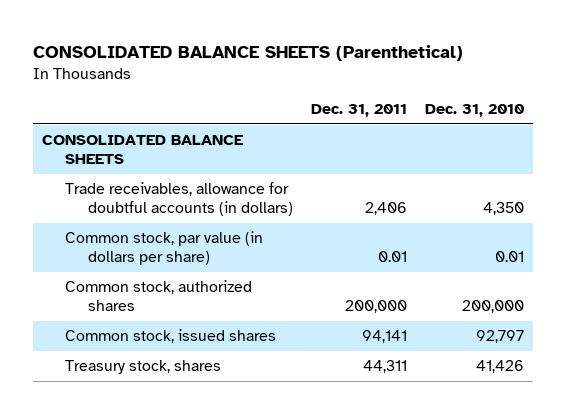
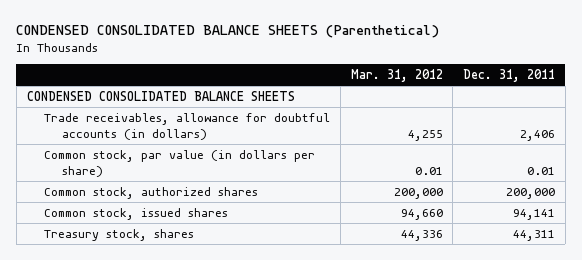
[33,44,464,61] CONSOLIDATED BALANCE SHEETS (Parenthetical) -> [16,25,440,39] CONDENSED CONSOLIDATED BALANCE SHEETS (Parenthetical)
[424,104,524,118] Dec. 31, 2010 -> none
none -> [350,69,443,83] Mar. 31, 2012
[42,135,244,165] CONSOLIDATED BALANCE SHEETS -> [26,90,295,101] CONDENSED CONSOLIDATED BALANCE SHEETS

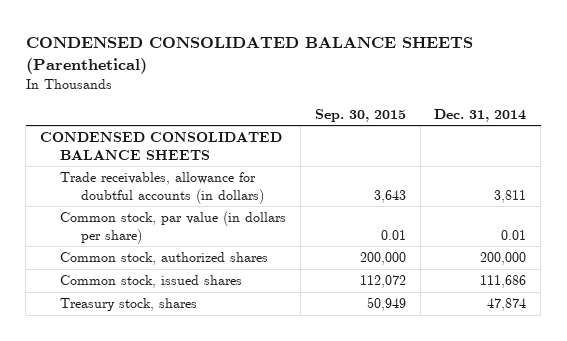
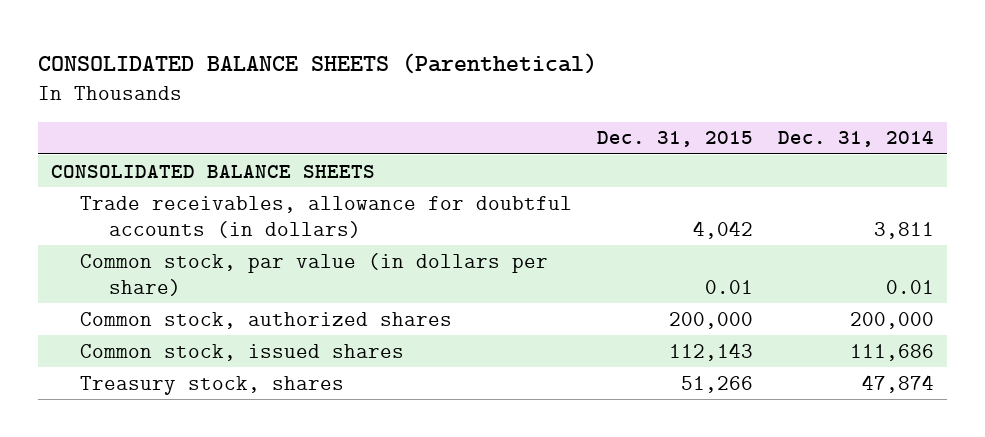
[25,36,473,74] CONDENSED CONSOLIDATED BALANCE SHEETS (Parenthetical) -> [38,53,598,75] CONSOLIDATED BALANCE SHEETS (Parenthetical)
[314,108,406,122] Sep. 30, 2015 -> none
none -> [597,131,754,148] Dec. 31, 2015
[40,132,283,160] CONDENSED CONSOLIDATED BALANCE SHEETS -> [50,164,375,178] CONSOLIDATED BALANCE SHEETS

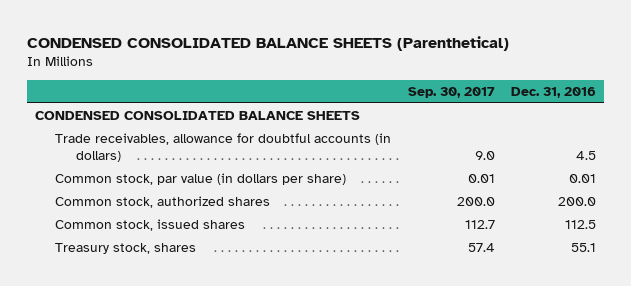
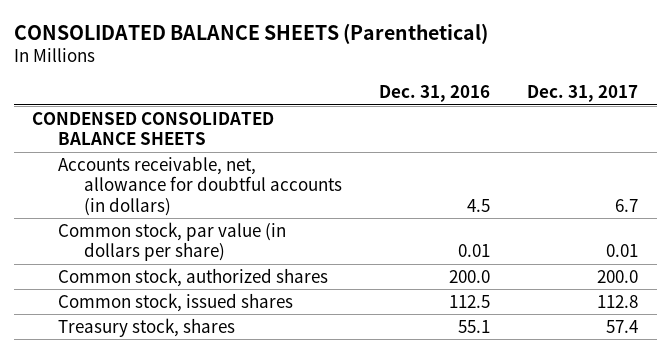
[26,35,509,51] CONDENSED CONSOLIDATED BALANCE SHEETS (Parenthetical) -> [13,22,488,44] CONSOLIDATED BALANCE SHEETS (Parenthetical)
[407,87,495,99] Sep. 30, 2017 -> none
none -> [527,85,639,103] Dec. 31, 2017
[55,133,392,162] Trade receivables, allowance for doubtful accounts (in dollars) -> [58,155,343,216] Accounts receivable, net, allowance for doubtful accounts (in dollars)

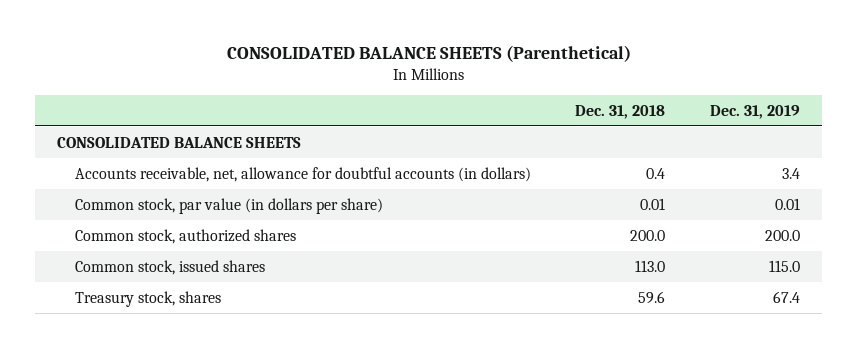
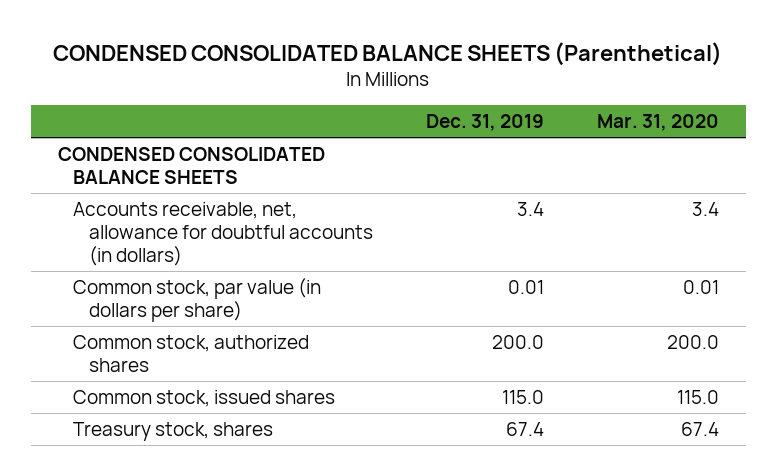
[226,45,631,63] CONSOLIDATED BALANCE SHEETS (Parenthetical) -> [53,41,723,66] CONDENSED CONSOLIDATED BALANCE SHEETS (Parenthetical)
[575,104,666,119] Dec. 31, 2018 -> none
none -> [596,114,719,132] Mar. 31, 2020
[57,136,302,148] CONSOLIDATED BALANCE SHEETS -> [57,146,325,184] CONDENSED CONSOLIDATED BALANCE SHEETS

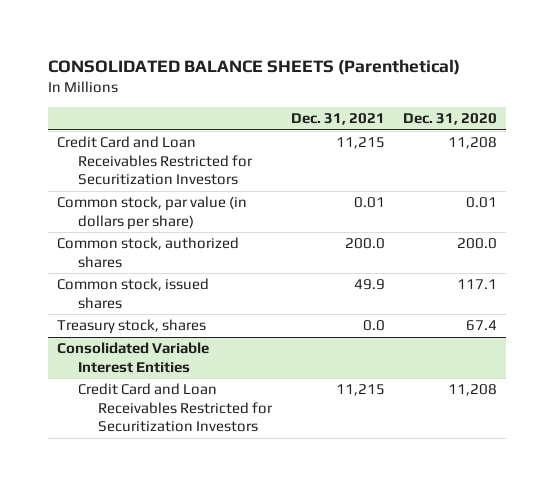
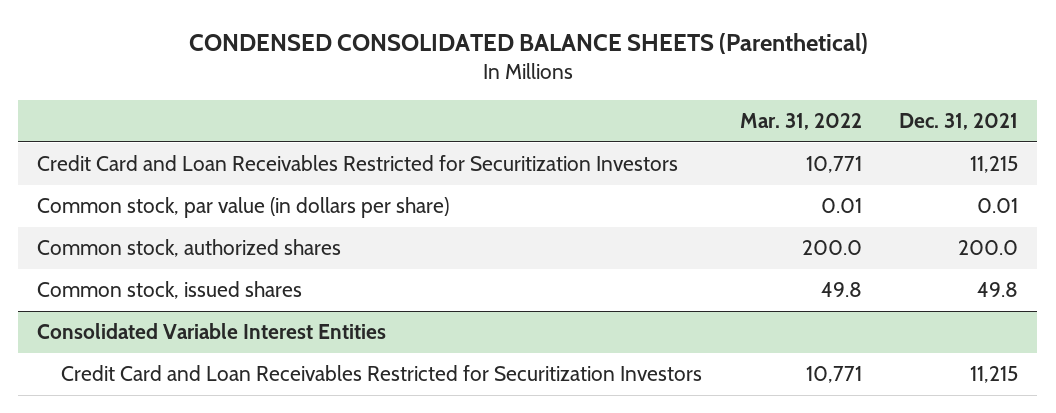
[48,58,461,75] CONSOLIDATED BALANCE SHEETS (Parenthetical) -> [188,32,868,54] CONDENSED CONSOLIDATED BALANCE SHEETS (Parenthetical)
[402,113,497,126] Dec. 31, 2020 -> none
none -> [739,112,862,130] Mar. 31, 2022
[57,319,207,335] Treasury stock, shares -> none
[353,279,385,291] 49.9 -> [977,282,1019,298] 49.8

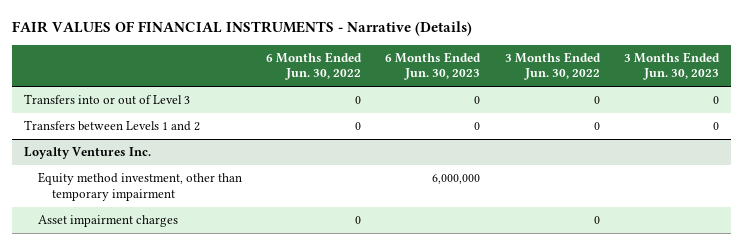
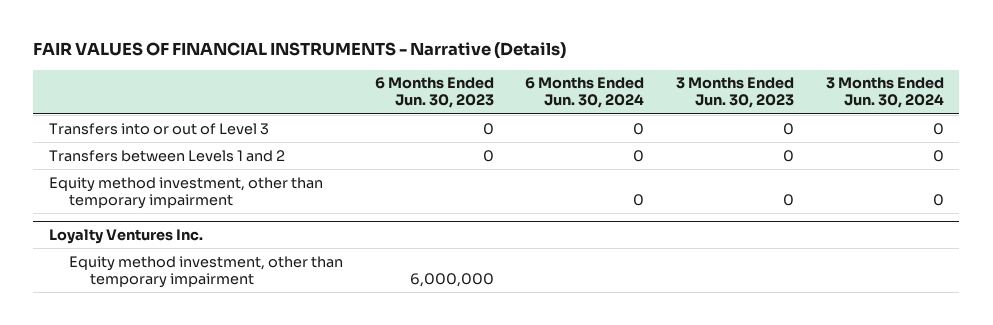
[266,51,363,81] 6 Months Ended Jun. 30, 2022 -> none
[504,51,601,81] 3 Months Ended Jun. 30, 2022 -> none
none -> [525,77,645,109] 6 Months Ended Jun. 30, 2024
none -> [825,77,944,109] 3 Months Ended Jun. 30, 2024
none -> [48,176,323,209] Equity method investment, other than temporary impairment
[38,215,179,228] Asset impairment charges -> none

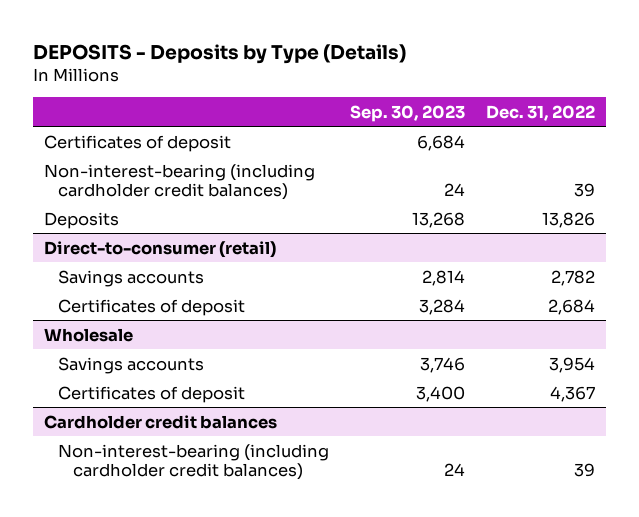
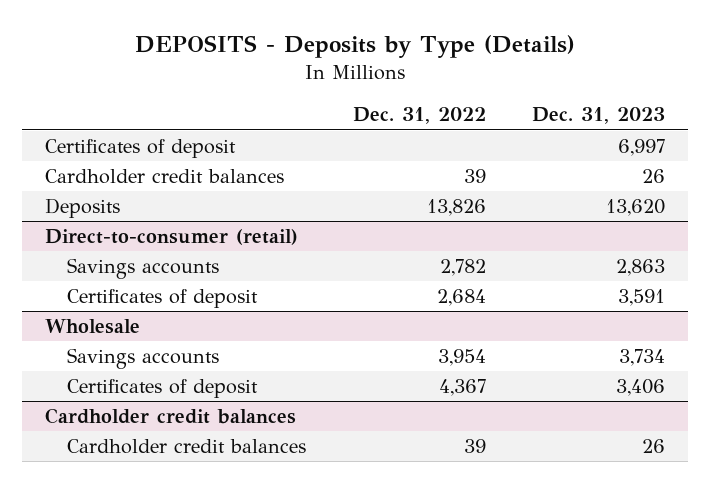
[350,104,466,122] Sep. 30, 2023 -> none
none -> [531,107,665,125] Dec. 31, 2023
[43,163,315,200] Non-interest-bearing (including cardholder credit balances) -> [44,169,284,185] Cardholder credit balances
[58,443,330,480] Non-interest-bearing (including cardholder credit balances) -> [67,439,307,455] Cardholder credit balances

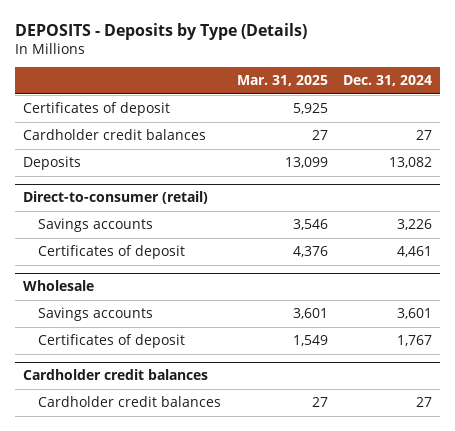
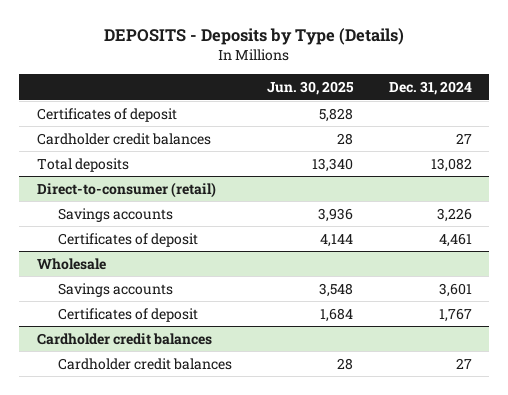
[236,75,328,87] Mar. 31, 2025 -> none
none -> [267,80,355,95] Jun. 30, 2025
[22,156,81,171] Deposits -> [36,157,129,172] Total deposits

